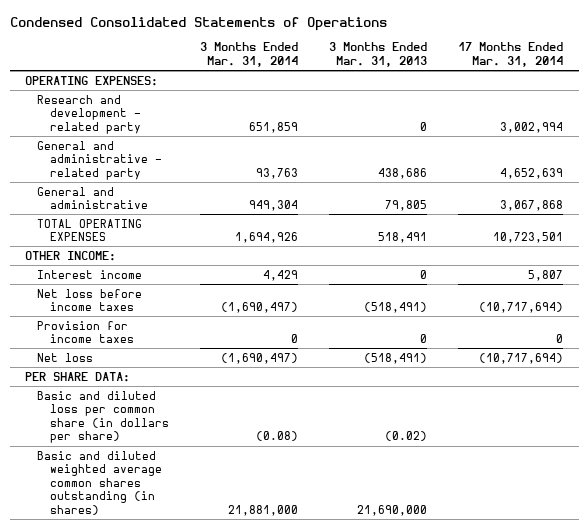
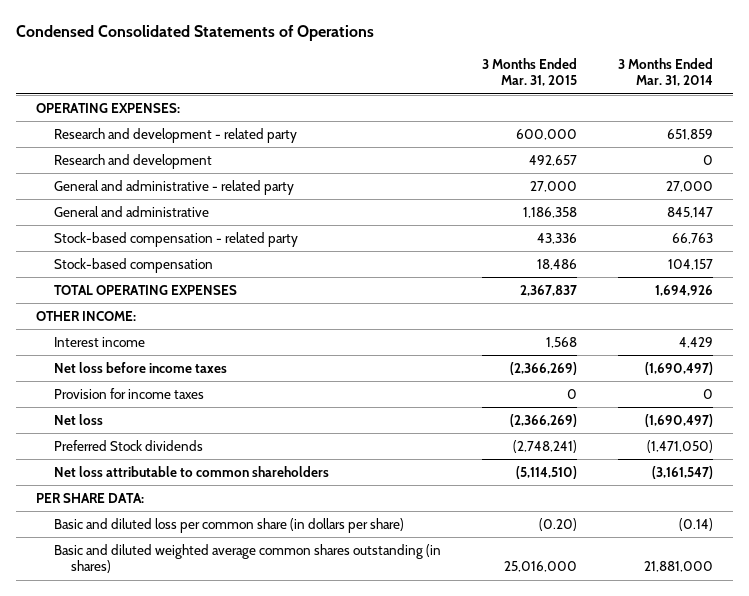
[329,42,428,67] 3 Months Ended Mar. 31, 2013 -> none
[458,42,564,67] 17 Months Ended Mar. 31, 2014 -> none
none -> [481,57,577,87] 3 Months Ended Mar. 31, 2015
none -> [53,153,212,169] Research and development
[255,167,298,179] 93,763 -> [665,180,713,192] 27,000
[248,200,298,212] 949,304 -> [666,206,713,218] 845,147
none -> [53,231,298,247] Stock-based compensation - related party
none -> [53,257,213,273] Stock-based compensation
none -> [53,439,203,451] Preferred Stock dividends
none -> [53,465,329,477] Net loss attributable to common shareholders
[255,431,298,442] (0.08) -> [678,517,713,531] (0.14)

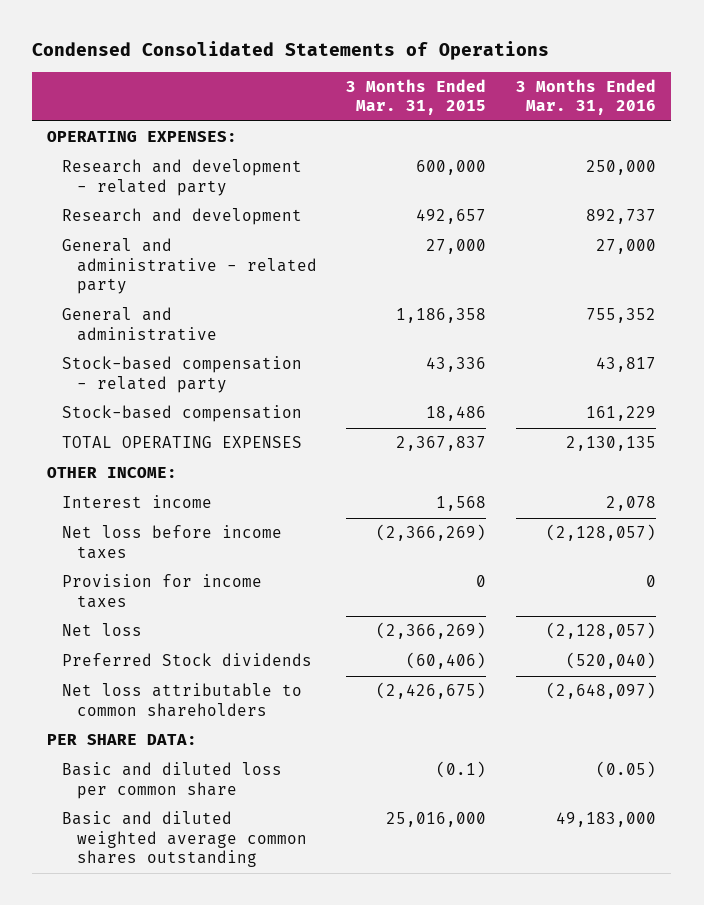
[617,57,713,87] 3 Months Ended Mar. 31, 2014 -> none
none -> [516,78,657,116] 3 Months Ended Mar. 31, 2016
[512,439,577,453] (2,748,241) -> [406,652,487,670] (60,406)
[515,465,577,479] (5,114,510) -> [376,682,487,700] (2,426,675)
[53,517,404,533] Basic and diluted loss per common share (in dollars per share) -> [61,762,282,799] Basic and diluted loss per common share
[538,517,577,531] (0.20) -> [436,761,487,779] (0.1)
[53,543,441,574] Basic and diluted weighted average common shares outstanding (in shares) -> [61,811,307,868] Basic and diluted weighted average common shares outstanding

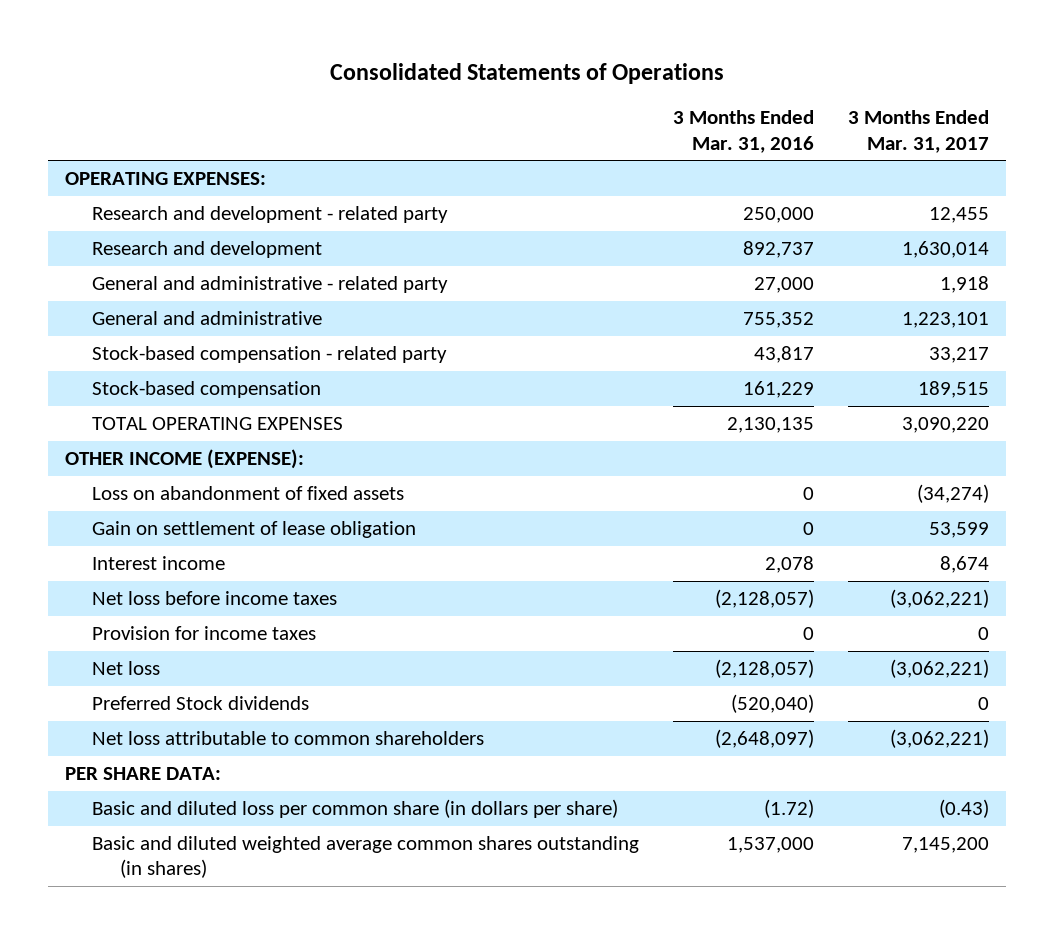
[32,41,550,61] Condensed Consolidated Statements of Operations -> [329,62,724,84] Consolidated Statements of Operations
[346,78,487,116] 3 Months Ended Mar. 31, 2015 -> none
none -> [848,110,990,153] 3 Months Ended Mar. 31, 2017
[47,467,178,479] OTHER INCOME: -> [64,448,304,469] OTHER INCOME (EXPENSE):
none -> [92,485,405,500] Loss on abandonment of fixed assets
none -> [92,520,417,538] Gain on settlement of lease obligation
[61,762,282,799] Basic and diluted loss per common share -> [92,798,619,818] Basic and diluted loss per common share (in dollars per share)
[596,761,657,779] (0.05) -> [764,798,815,818] (1.72)
[61,811,307,868] Basic and diluted weighted average common shares outstanding -> [92,835,640,879] Basic and diluted weighted average common shares outstanding (in shares)
[556,812,657,828] 49,183,000 -> [727,836,815,853] 1,537,000

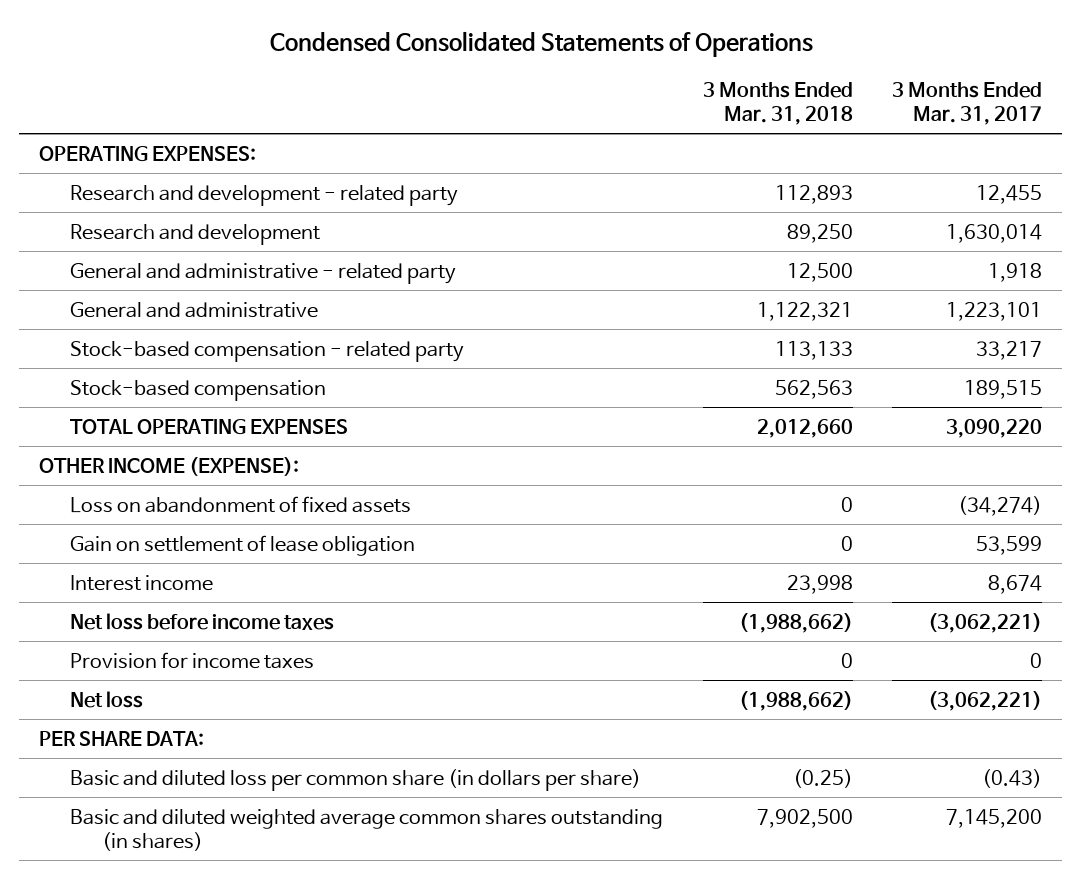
[329,62,724,84] Consolidated Statements of Operations -> [269,31,813,58] Condensed Consolidated Statements of Operations
[673,110,815,153] 3 Months Ended Mar. 31, 2016 -> none
none -> [702,81,853,125] 3 Months Ended Mar. 31, 2018
[92,695,310,710] Preferred Stock dividends -> none
[92,730,485,745] Net loss attributable to common shareholders -> none

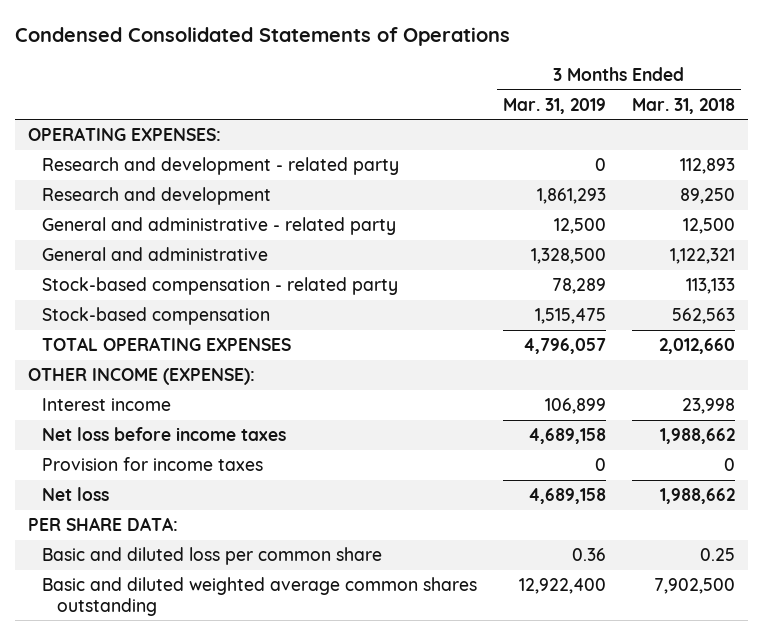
[892,81,1043,125] 3 Months Ended Mar. 31, 2017 -> none
none -> [503,97,607,114] Mar. 31, 2019
[70,495,412,513] Loss on abandonment of fixed assets -> none
[70,534,416,556] Gain on settlement of lease obligation -> none
[738,612,853,633] (1,988,662) -> [659,428,735,445] 1,988,662
[738,690,853,711] (1,988,662) -> [659,488,735,505] 1,988,662
[70,768,642,791] Basic and diluted loss per common share (in dollars per share) -> [42,547,383,566] Basic and diluted loss per common share
[792,768,853,788] (0.25) -> [699,548,735,562] 0.25
[70,808,664,851] Basic and diluted weighted average common shares outstanding (in shares) -> [42,577,478,616] Basic and diluted weighted average common shares outstanding

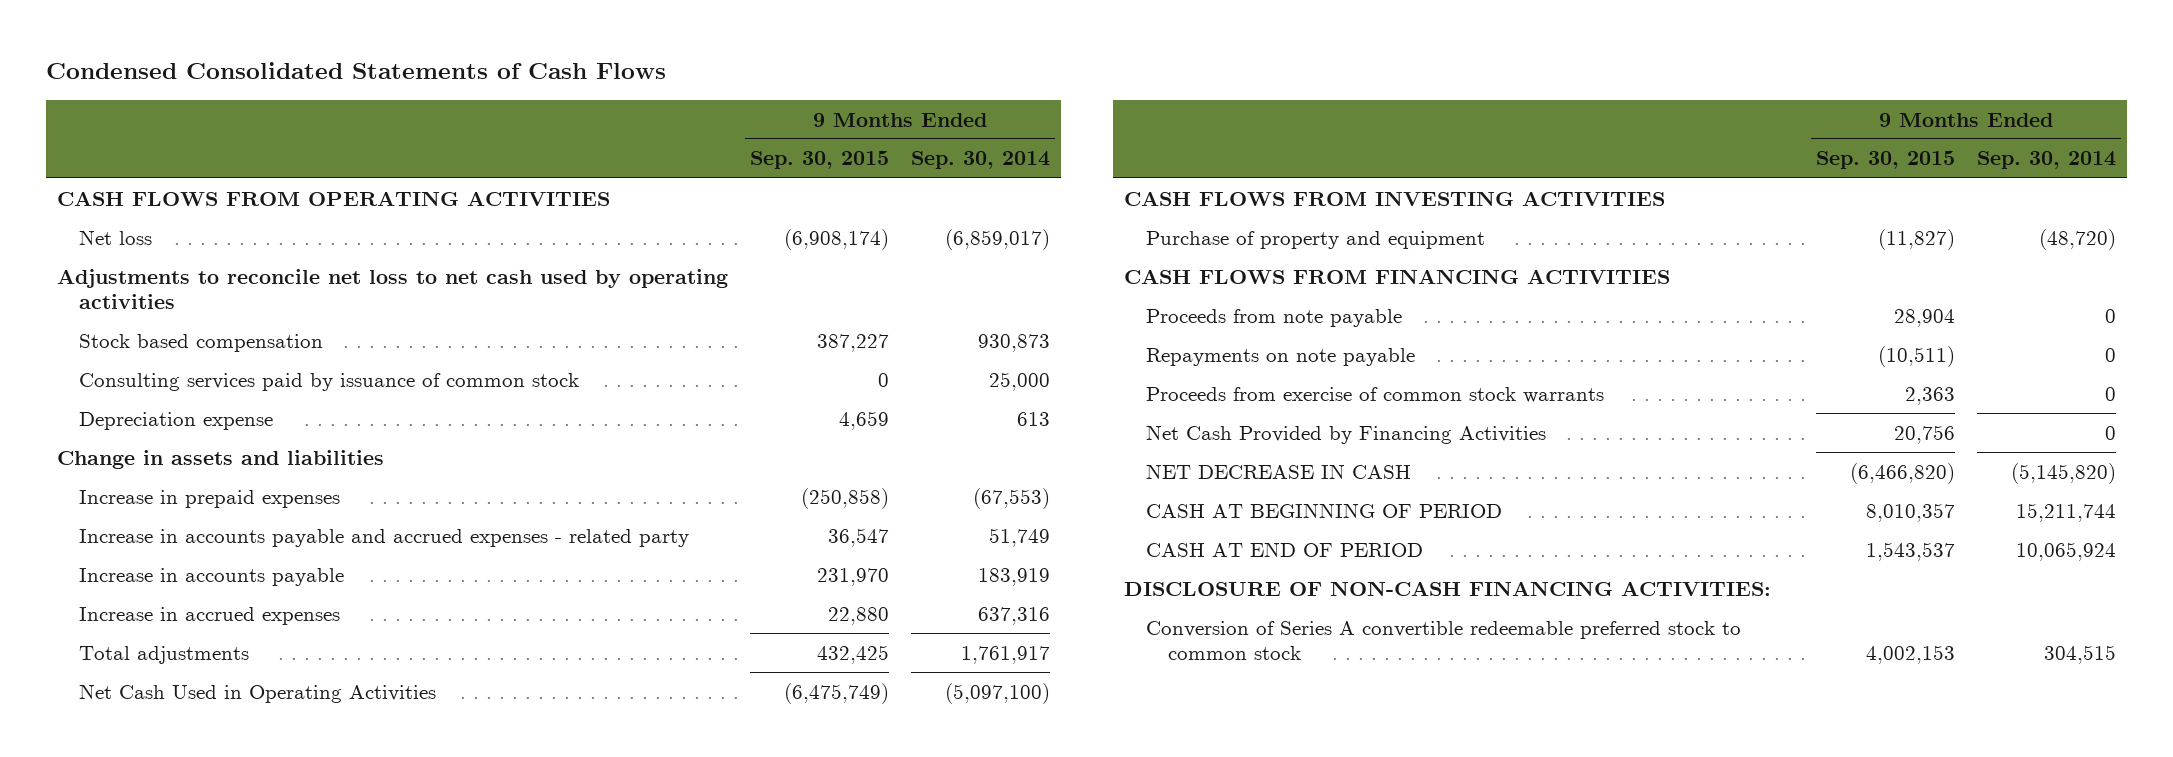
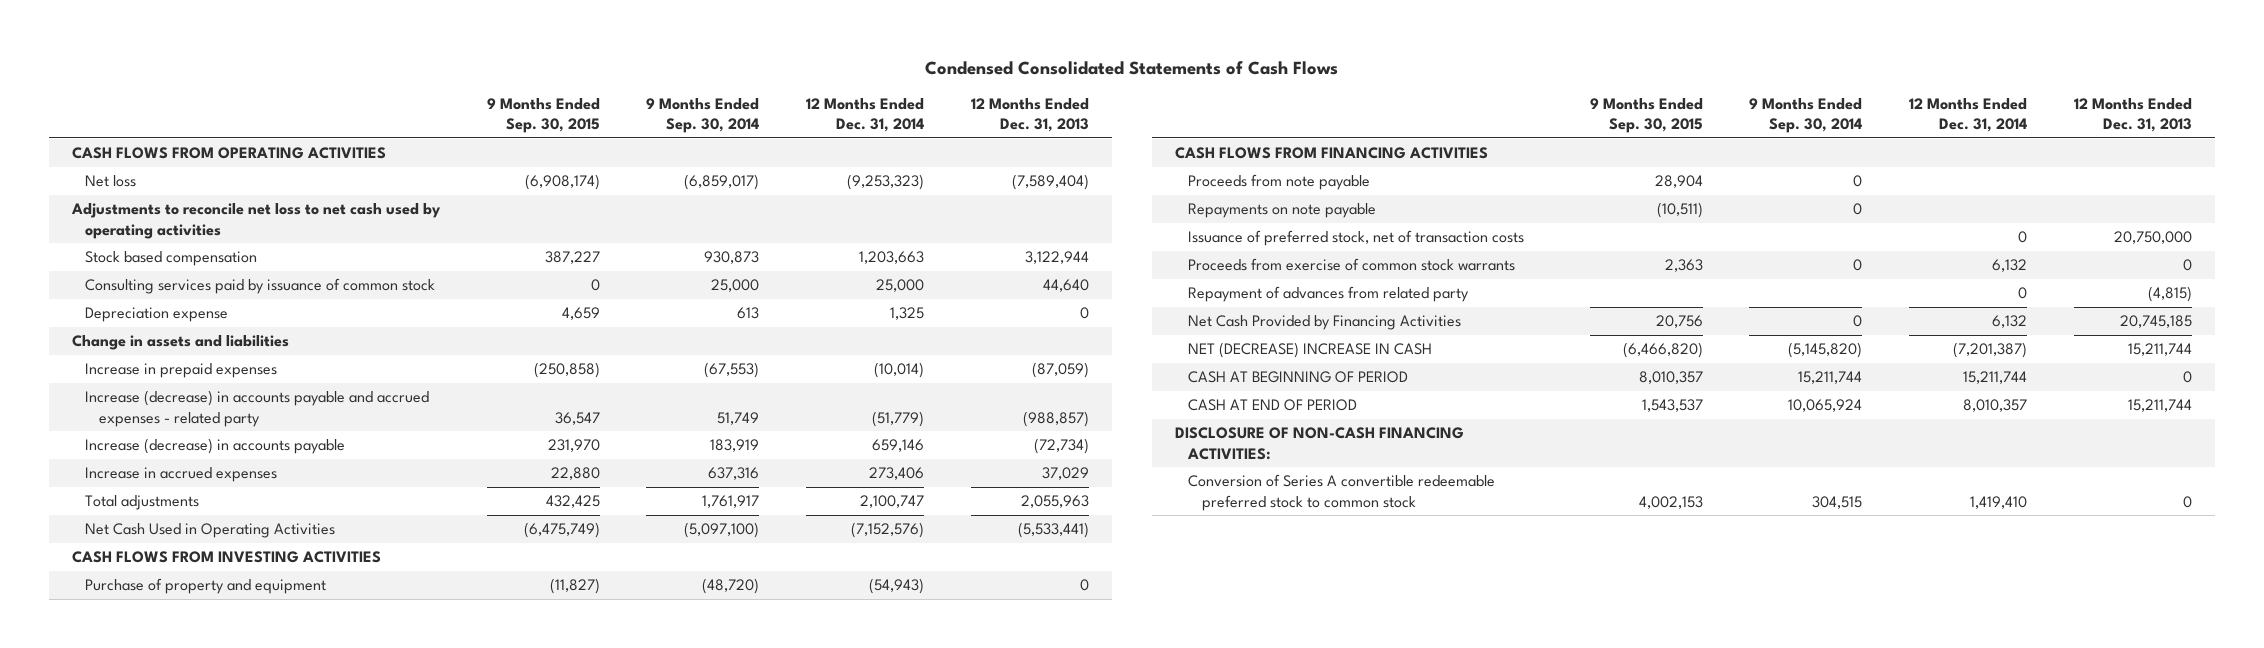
none -> [805,97,924,133] 12 Months Ended Dec. 31, 2014
none -> [970,97,1089,133] 12 Months Ended Dec. 31, 2013
[79,528,690,547] Increase in accounts payable and accrued expenses - related party -> [85,390,430,427] Increase (decrease) in accounts payable and accrued expenses - related party
[79,567,345,586] Increase in accounts payable -> [85,438,346,455] Increase (decrease) in accounts payable
none -> [1188,230,1525,247] Issuance of preferred stock, net of transaction costs
none -> [1188,286,1470,303] Repayment of advances from related party
[1145,463,1411,479] NET DECREASE IN CASH -> [1188,342,1433,359] NET (DECREASE) INCREASE IN CASH

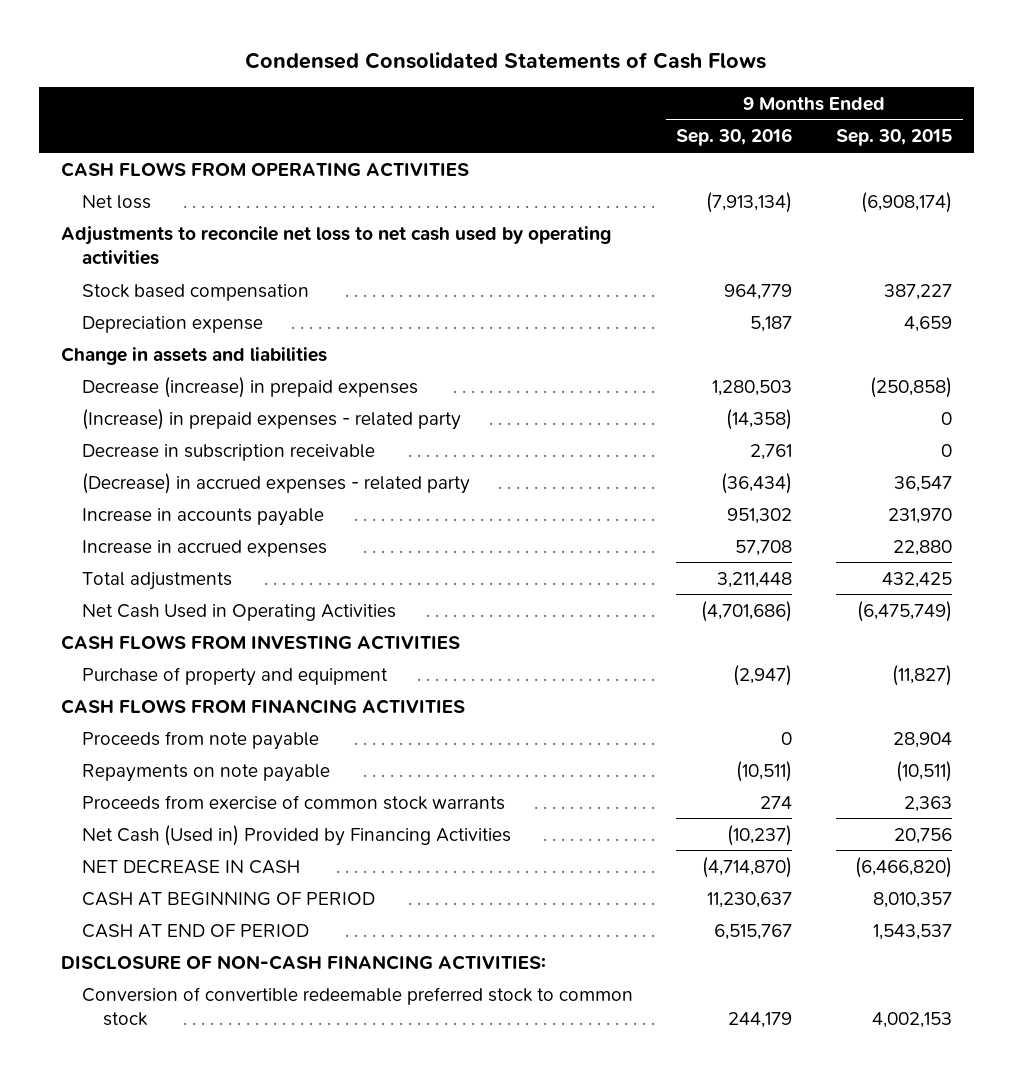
[646,97,760,134] 9 Months Ended Sep. 30, 2014 -> none
[805,97,924,133] 12 Months Ended Dec. 31, 2014 -> none
[970,97,1089,133] 12 Months Ended Dec. 31, 2013 -> none
none -> [676,128,793,147] Sep. 30, 2016
[85,278,436,295] Consulting services paid by issuance of common stock -> none
[85,363,278,379] Increase in prepaid expenses -> [82,376,419,398] Decrease (increase) in prepaid expenses
none -> [82,408,462,430] (Increase) in prepaid expenses - related party
none -> [82,443,376,461] Decrease in subscription receivable
[85,390,430,427] Increase (decrease) in accounts payable and accrued expenses - related party -> [82,472,471,494] (Decrease) in accrued expenses - related party
[85,438,346,455] Increase (decrease) in accounts payable -> [82,507,325,526] Increase in accounts payable
[1188,230,1525,247] Issuance of preferred stock, net of transaction costs -> none
[1188,286,1470,303] Repayment of advances from related party -> none
[1188,315,1462,331] Net Cash Provided by Financing Activities -> [82,824,512,846] Net Cash (Used in) Provided by Financing Activities
[1188,342,1433,359] NET (DECREASE) INCREASE IN CASH -> [82,859,301,874] NET DECREASE IN CASH
[1188,474,1496,511] Conversion of Series A convertible redeemable preferred stock to common stock -> [82,986,634,1026] Conversion of convertible redeemable preferred stock to common stock

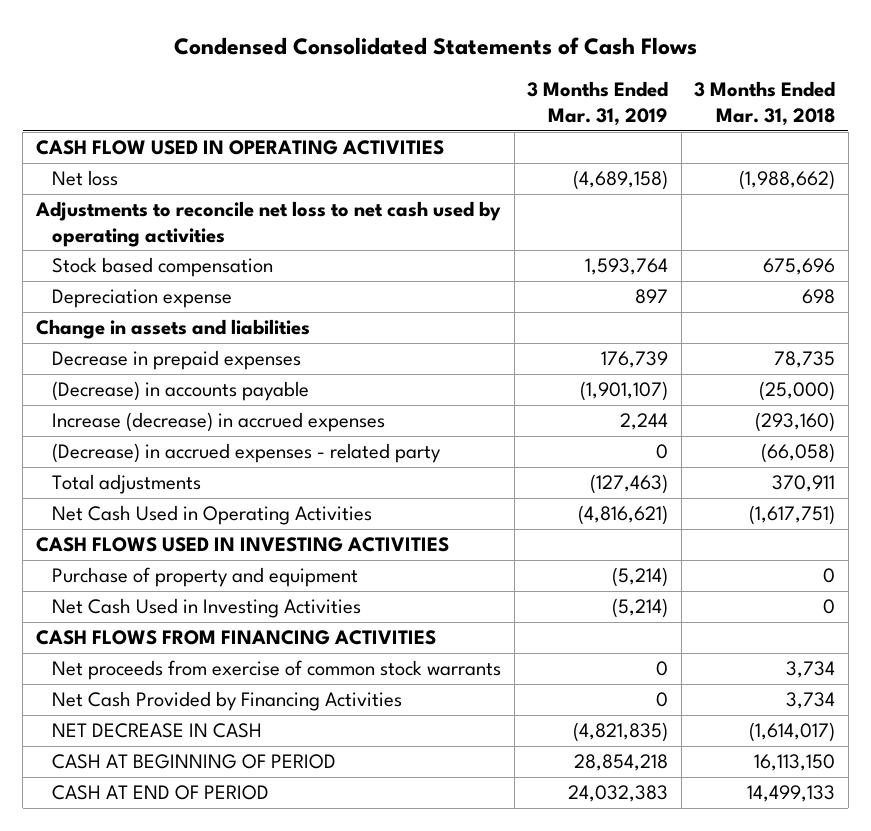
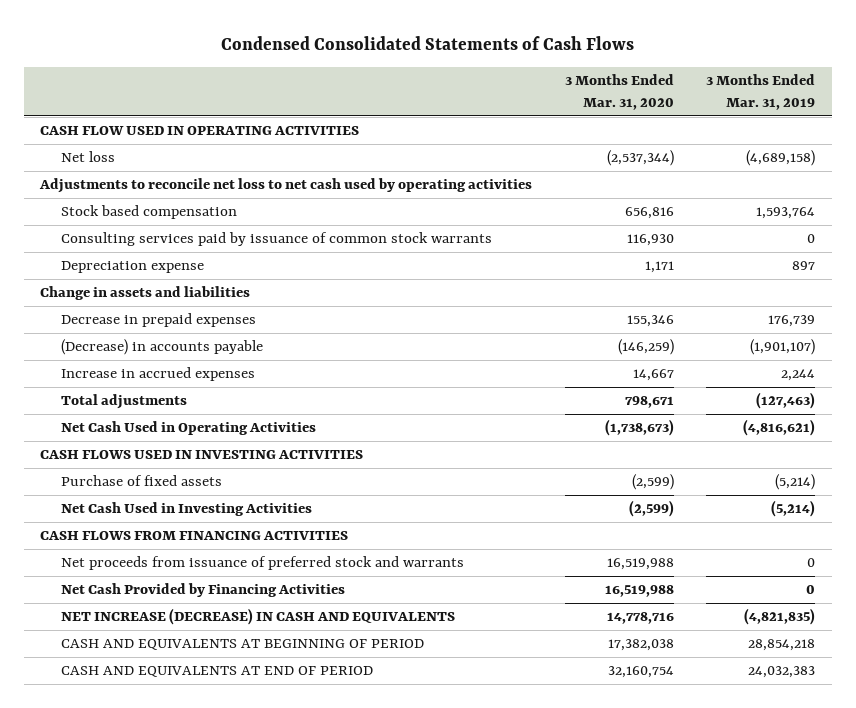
[694,81,836,126] 3 Months Ended Mar. 31, 2018 -> none
none -> [564,74,674,111] 3 Months Ended Mar. 31, 2020
none -> [61,232,493,247] Consulting services paid by issuance of common stock warrants
[52,443,442,464] (Decrease) in accrued expenses - related party -> none
[52,412,386,433] Increase (decrease) in accrued expenses -> [61,367,256,382] Increase in accrued expenses
[52,567,359,588] Purchase of property and equipment -> [61,475,223,487] Purchase of fixed assets
[52,660,502,681] Net proceeds from exercise of common stock warrants -> [61,556,465,571] Net proceeds from issuance of preferred stock and warrants
[52,723,263,739] NET DECREASE IN CASH -> [61,608,456,626] NET INCREASE (DECREASE) IN CASH AND EQUIVALENTS
[52,754,337,770] CASH AT BEGINNING OF PERIOD -> [61,639,425,651] CASH AND EQUIVALENTS AT BEGINNING OF PERIOD
[52,785,270,801] CASH AT END OF PERIOD -> [61,666,374,678] CASH AND EQUIVALENTS AT END OF PERIOD

